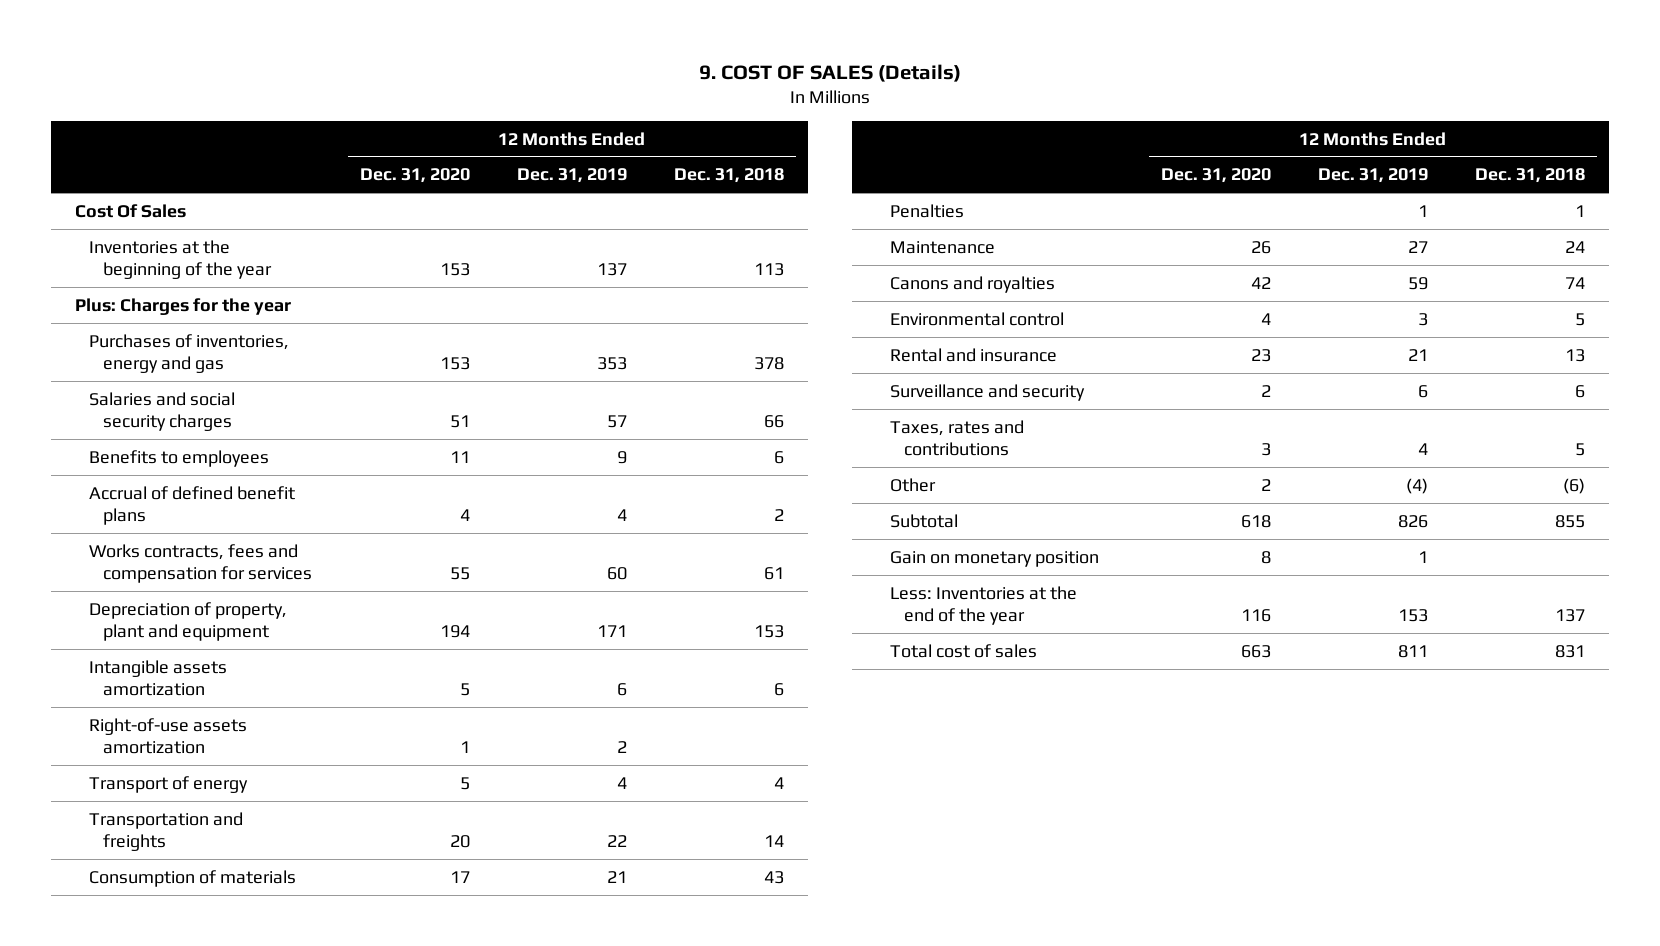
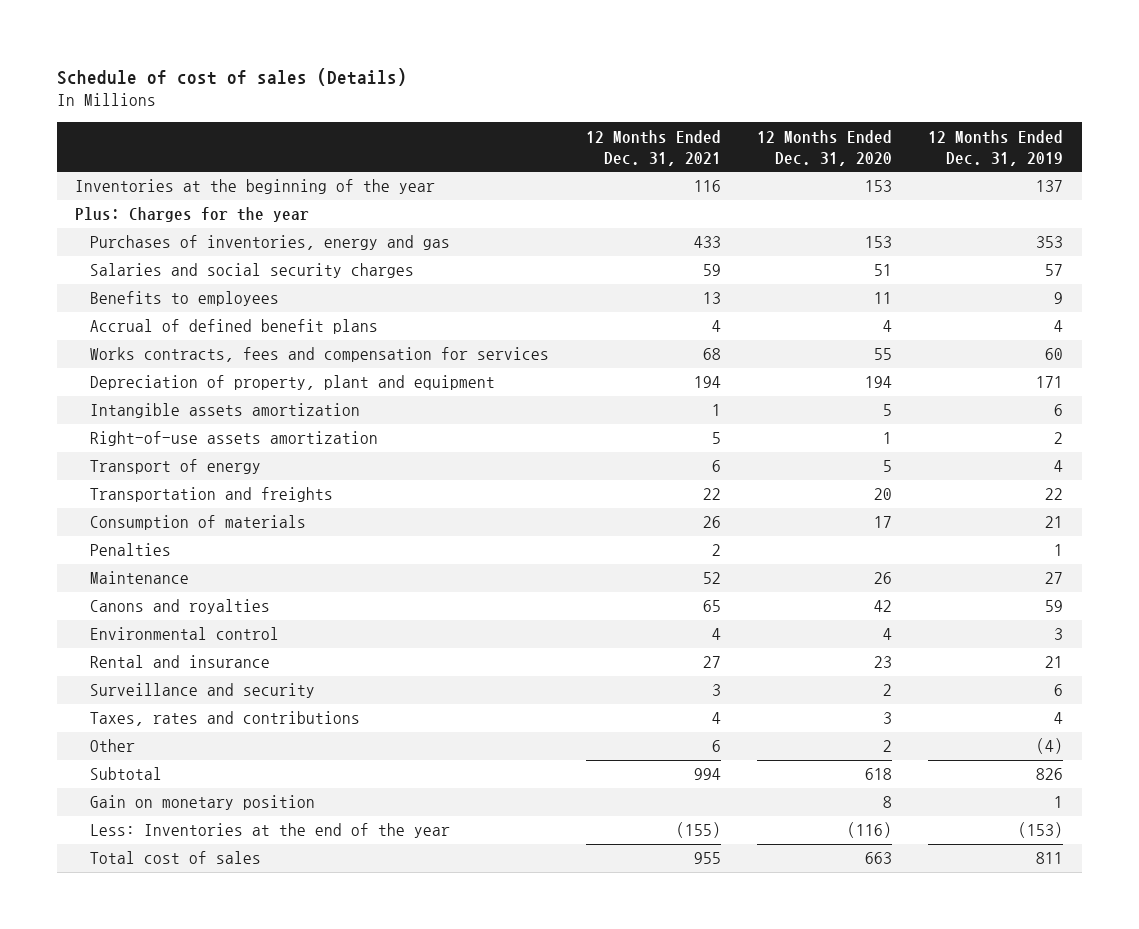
[698,64,961,83] 9. COST OF SALES (Details) -> [57,67,408,86] Schedule of cost of sales (Details)
[674,168,785,184] Dec. 31, 2018 -> none
none -> [585,129,721,166] 12 Months Ended Dec. 31, 2021
[74,203,186,218] Cost Of Sales -> none
[1240,609,1271,623] 116 -> [847,822,893,839] (116)
[1397,609,1428,623] 153 -> [1018,822,1064,839] (153)

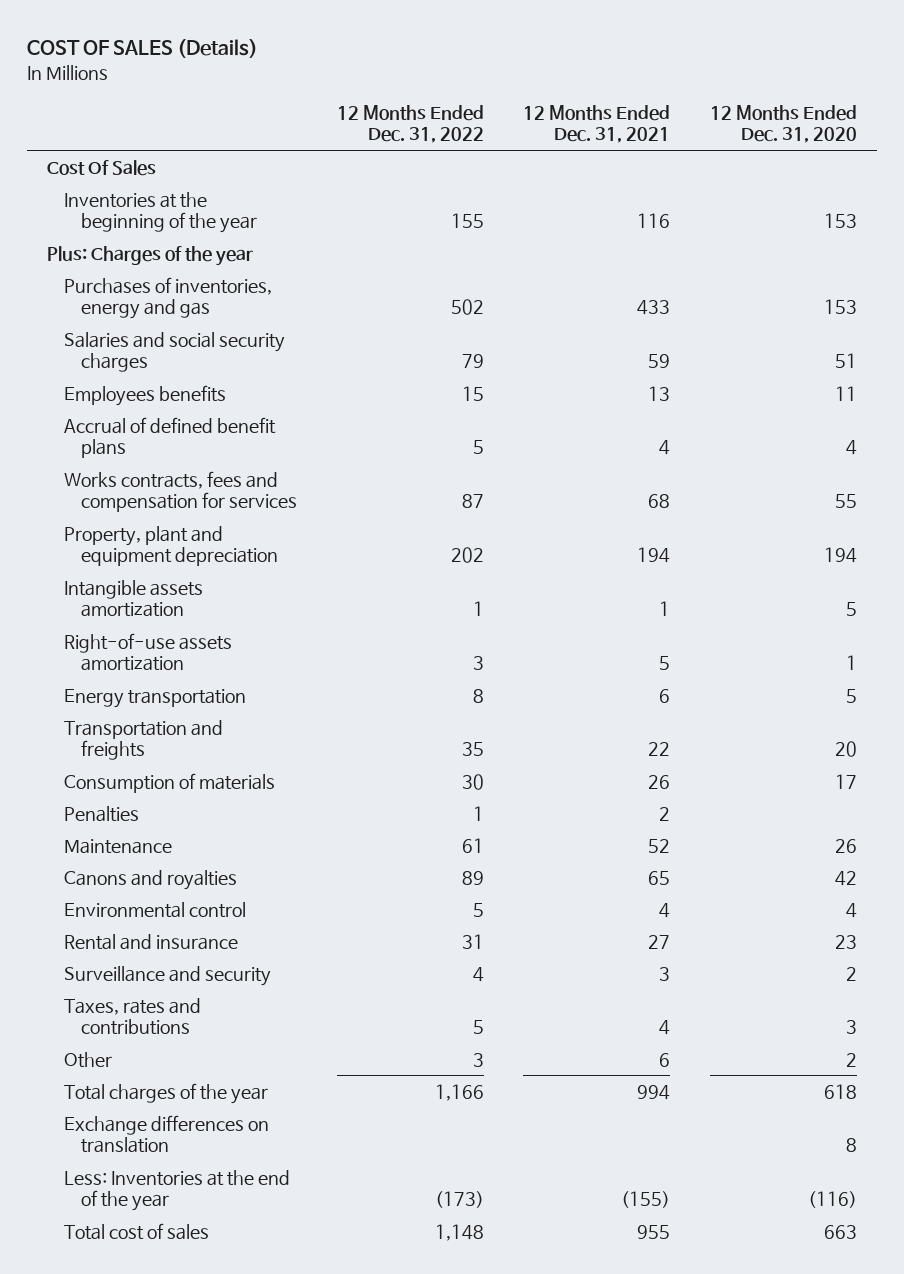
[57,67,408,86] Schedule of cost of sales (Details) -> [27,38,259,58] COST OF SALES (Details)
[928,129,1064,166] 12 Months Ended Dec. 31, 2019 -> none
none -> [336,104,484,144] 12 Months Ended Dec. 31, 2022
none -> [47,159,157,176] Cost Of Sales
[75,207,310,223] Plus: Charges for the year -> [47,245,254,266] Plus: Charges of the year
[90,291,280,307] Benefits to employees -> [64,384,227,406] Employees benefits
[90,375,496,391] Depreciation of property, plant and equipment -> [64,525,279,567] Property, plant and equipment depreciation
[90,459,262,475] Transport of energy -> none
none -> [64,688,247,708] Energy transportation
[90,795,316,811] Gain on monetary position -> none
[90,767,163,781] Subtotal -> [64,1082,269,1104] Total charges of the year
none -> [64,1114,270,1154] Exchange differences on translation

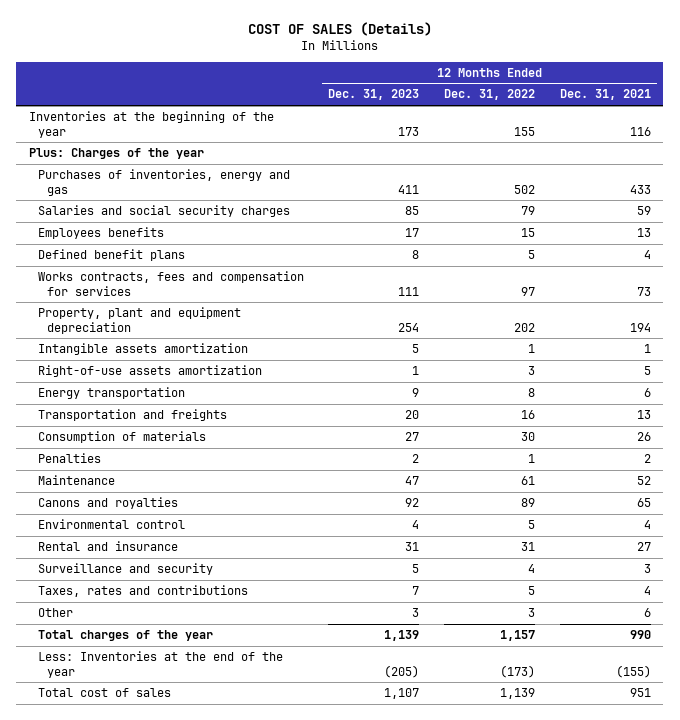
[710,104,858,144] 12 Months Ended Dec. 31, 2020 -> none
none -> [328,89,420,101] Dec. 31, 2023
[47,159,157,176] Cost Of Sales -> none
[64,416,277,459] Accrual of defined benefit plans -> [37,249,185,262] Defined benefit plans
[461,494,484,509] 87 -> [521,286,536,296] 97
[648,494,671,509] 68 -> [636,286,651,296] 73
[461,742,484,757] 35 -> [521,410,536,420] 16
[648,742,671,757] 22 -> [636,410,651,420] 13
[64,1114,270,1154] Exchange differences on translation -> none
[434,1083,484,1101] 1,166 -> [500,630,536,642] 1,157
[637,1084,671,1100] 994 -> [629,630,651,640] 990
[434,1223,484,1241] 1,148 -> [500,688,536,700] 1,139
[637,1224,671,1239] 955 -> [629,688,651,698] 951

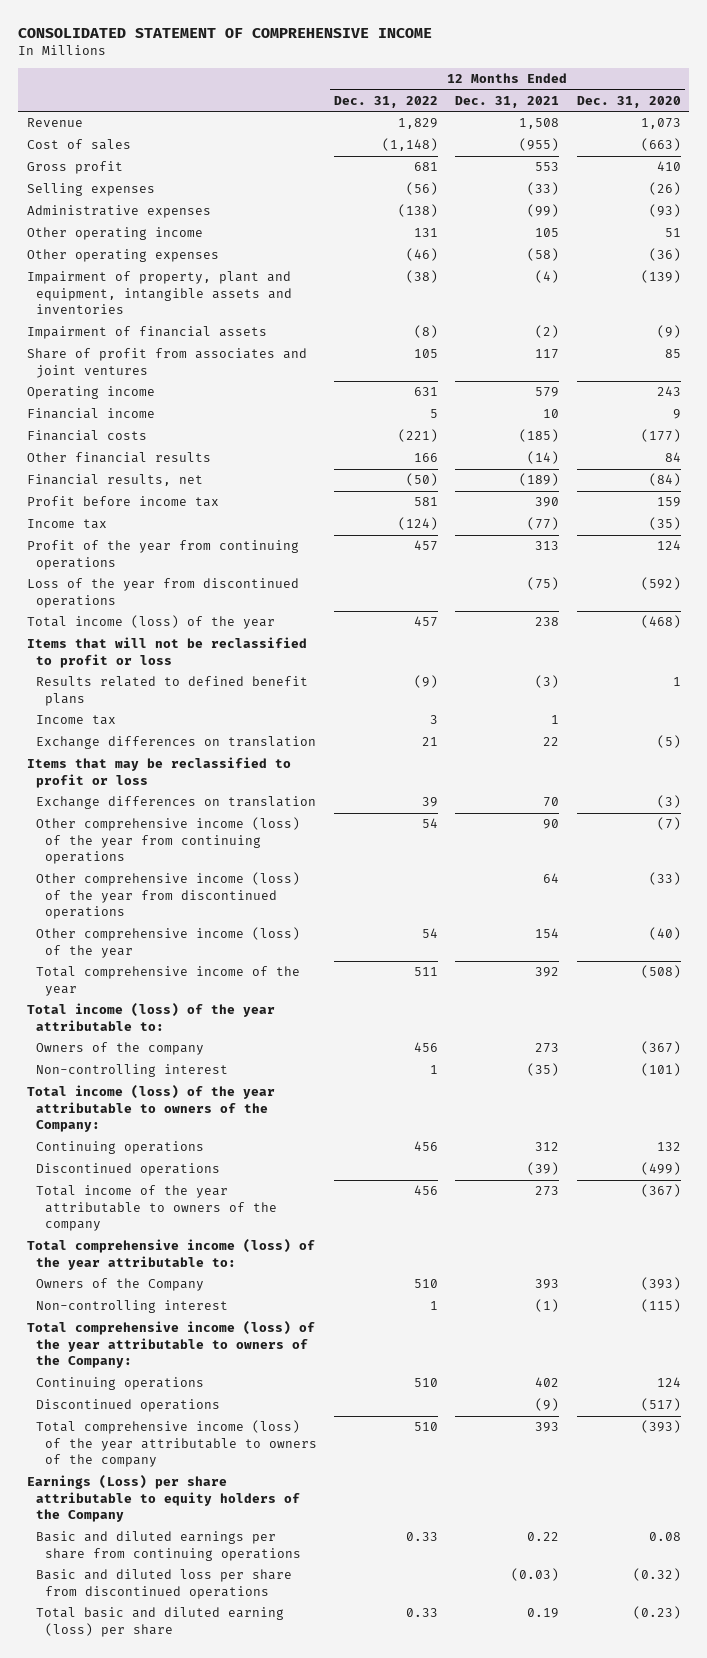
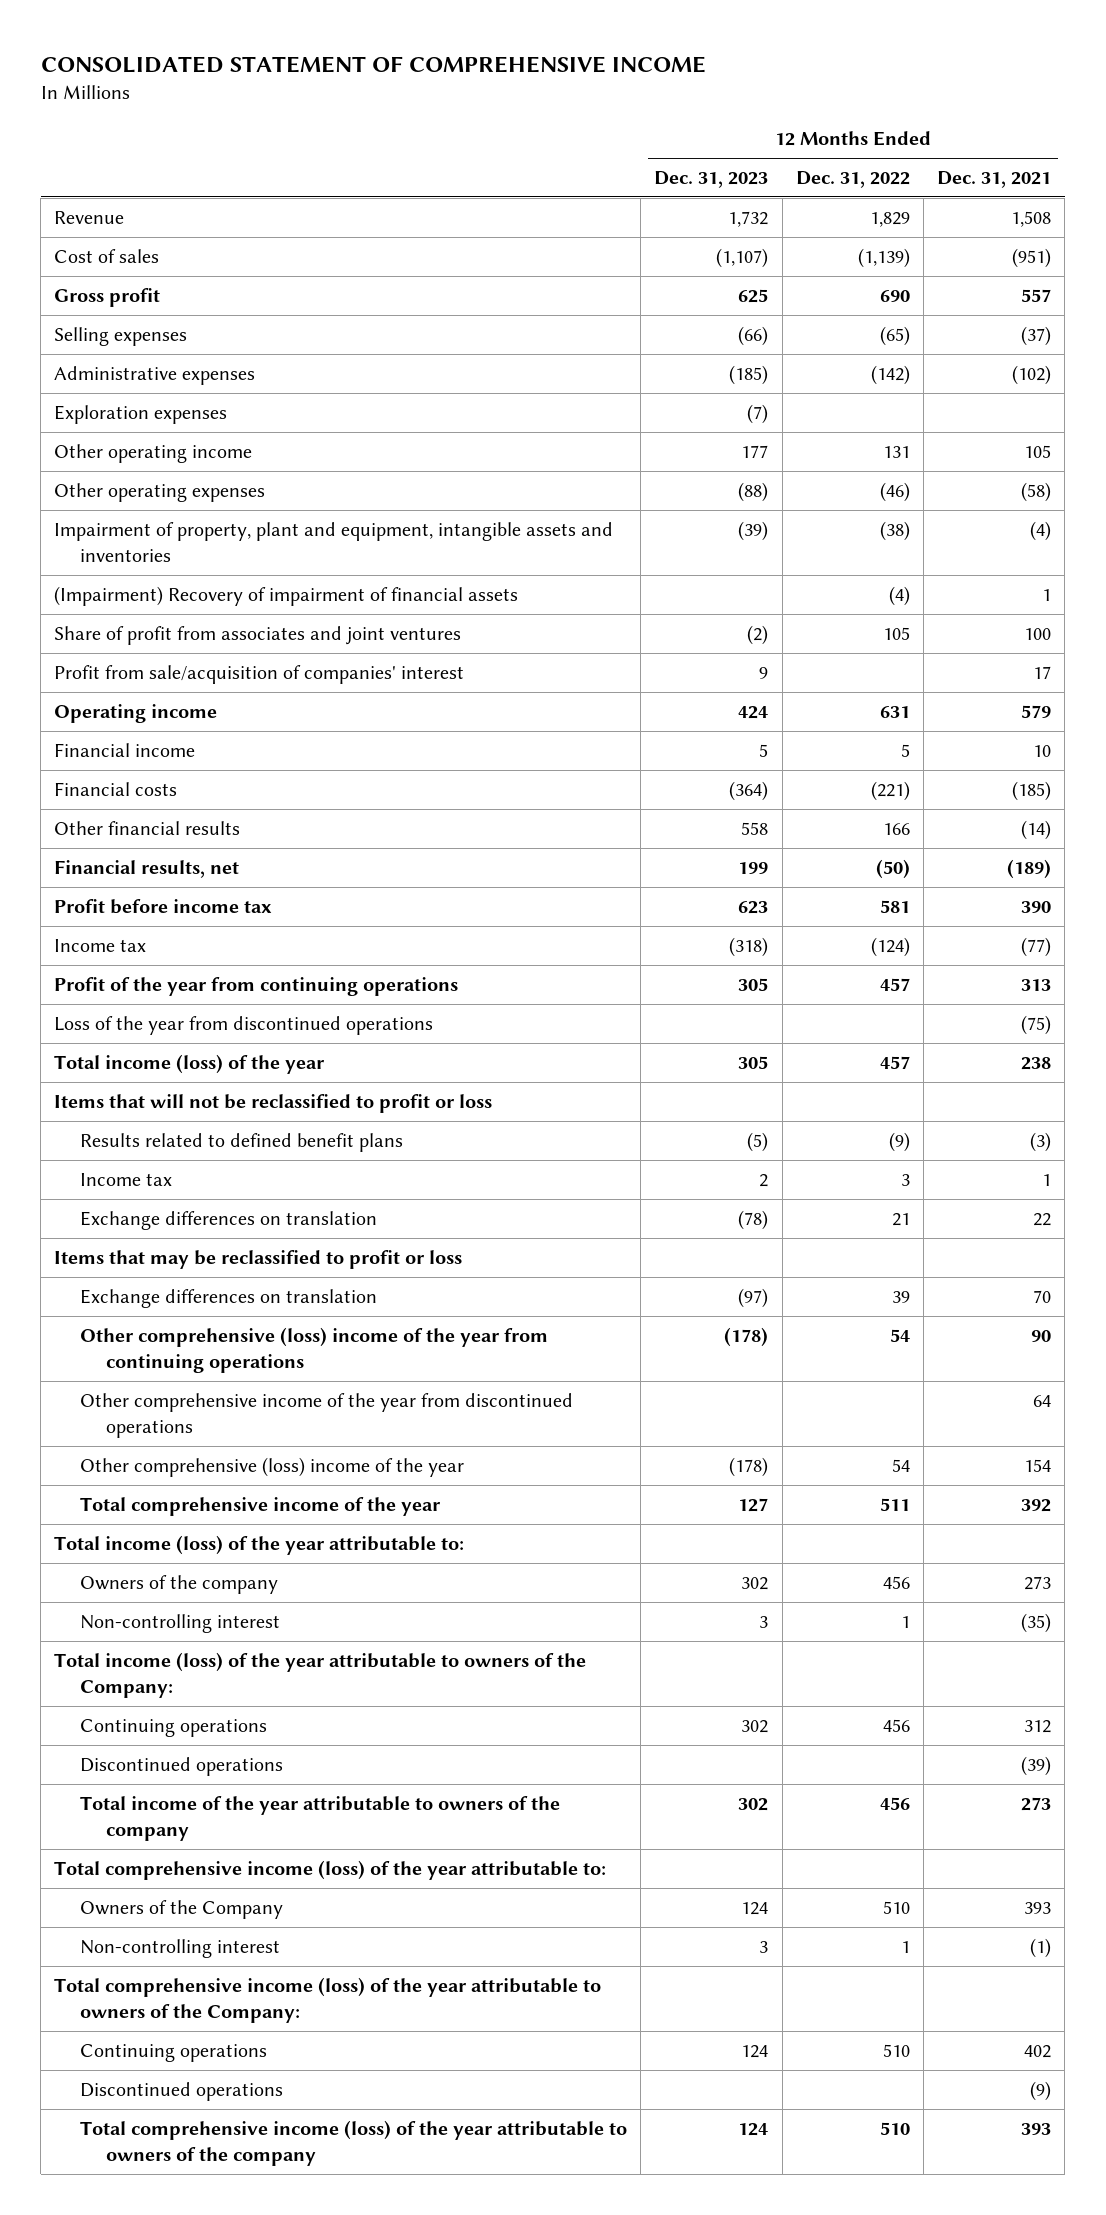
[576,95,681,108] Dec. 31, 2020 -> none
none -> [654,171,769,189] Dec. 31, 2023
[382,138,439,152] (1,148) -> [857,247,910,268] (1,139)
[519,138,560,152] (955) -> [1012,247,1052,268] (951)
[414,162,439,172] 681 -> [879,289,910,302] 690
[535,162,560,172] 553 -> [1021,288,1052,302] 557
[406,182,439,196] (56) -> [879,325,910,346] (65)
[527,182,560,196] (33) -> [1021,325,1052,346] (37)
[398,204,439,218] (138) -> [870,364,910,385] (142)
[527,204,560,218] (99) -> [1012,364,1052,385] (102)
none -> [54,404,228,424] Exploration expenses
[26,326,267,340] Impairment of financial assets -> [54,585,519,606] (Impairment) Recovery of impairment of financial assets
[414,325,439,339] (8) -> [888,585,910,606] (4)
[535,325,560,339] (2) -> [1042,588,1052,601] 1
[535,349,560,360] 117 -> [1024,627,1052,640] 100
none -> [54,664,465,684] Profit from sale/acquisition of companies' interest
[35,817,300,865] Other comprehensive income (loss) of the year from continuing operations -> [80,1326,549,1374] Other comprehensive (loss) income of the year from continuing operations
[35,872,300,920] Other comprehensive income (loss) of the year from discontinued operations -> [80,1392,574,1439] Other comprehensive income of the year from discontinued operations
[35,927,300,958] Other comprehensive income (loss) of the year -> [80,1456,465,1477] Other comprehensive (loss) income of the year
[26,1475,300,1523] Earnings (Loss) per share attributable to equity holders of the Company -> none
[35,1531,301,1561] Basic and diluted earnings per share from continuing operations -> none
[35,1569,292,1599] Basic and diluted loss per share from discontinued operations -> none
[35,1607,284,1637] Total basic and diluted earning (loss) per share -> none

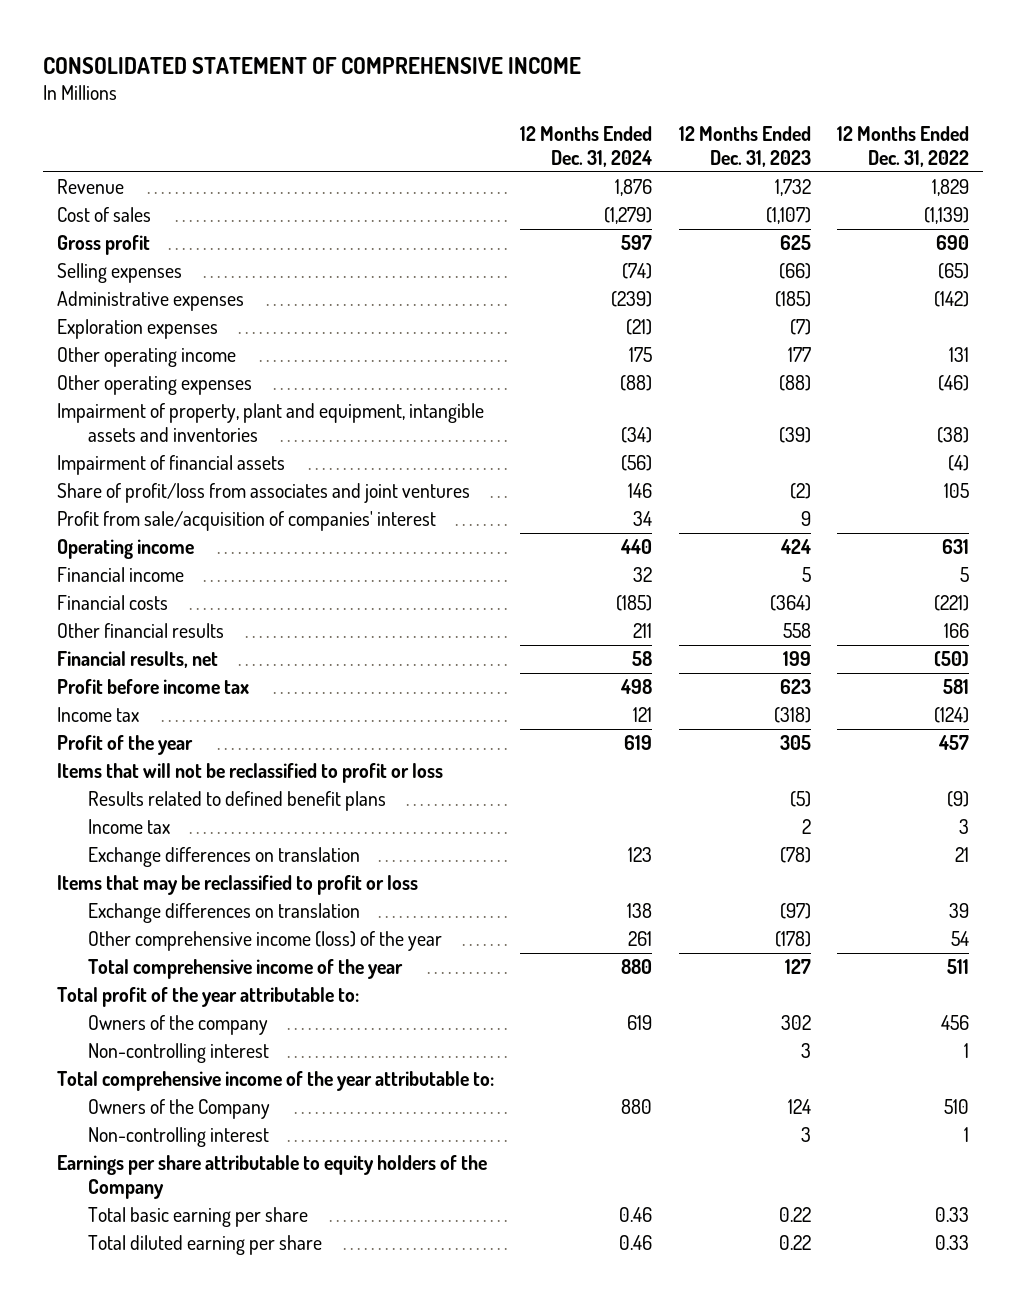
[937,171,1052,189] Dec. 31, 2021 -> none
none -> [520,126,653,167] 12 Months Ended Dec. 31, 2024
[54,585,519,606] (Impairment) Recovery of impairment of financial assets -> [56,455,285,476] Impairment of financial assets
[54,625,462,645] Share of profit from associates and joint ventures -> [56,483,470,504] Share of profit/loss from associates and joint ventures
[54,976,459,996] Profit of the year from continuing operations -> none
[54,1015,434,1035] Loss of the year from discontinued operations -> none
[54,1053,326,1074] Total income (loss) of the year -> [56,735,193,756] Profit of the year
[80,1326,549,1374] Other comprehensive (loss) income of the year from continuing operations -> none
[80,1392,574,1439] Other comprehensive income of the year from discontinued operations -> none
[80,1456,465,1477] Other comprehensive (loss) income of the year -> [87,931,442,952] Other comprehensive income (loss) of the year
[54,1534,465,1555] Total income (loss) of the year attributable to: -> [56,987,359,1008] Total profit of the year attributable to:
[54,1651,587,1699] Total income (loss) of the year attributable to owners of the Company: -> none
[80,1718,268,1737] Continuing operations -> none
[80,1756,284,1776] Discontinued operations -> none
[80,1795,561,1842] Total income of the year attributable to owners of the company -> none
[54,1859,607,1880] Total comprehensive income (loss) of the year attributable to: -> [56,1071,494,1092] Total comprehensive income of the year attributable to:
[54,1976,602,2024] Total comprehensive income (loss) of the year attributable to owners of the Company: -> none
[80,2043,268,2062] Continuing operations -> none
[80,2081,284,2101] Discontinued operations -> none
[80,2119,628,2167] Total comprehensive income (loss) of the year attributable to owners of the company -> none
none -> [56,1155,487,1199] Earnings per share attributable to equity holders of the Company
none -> [87,1207,308,1228] Total basic earning per share
none -> [87,1235,322,1256] Total diluted earning per share

